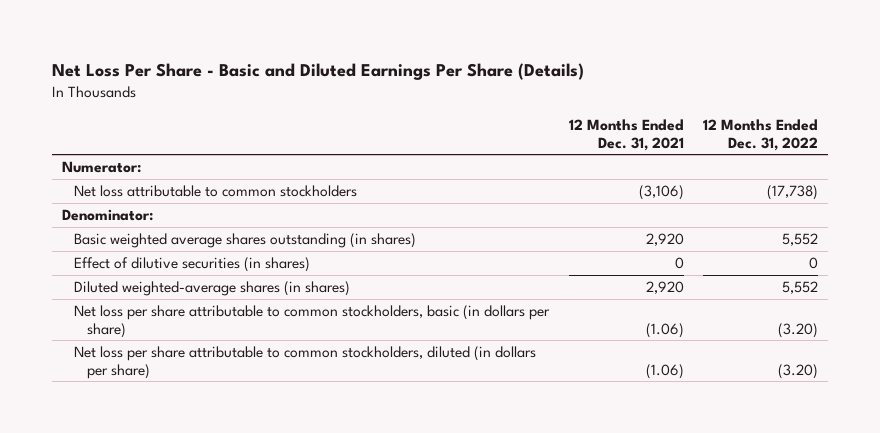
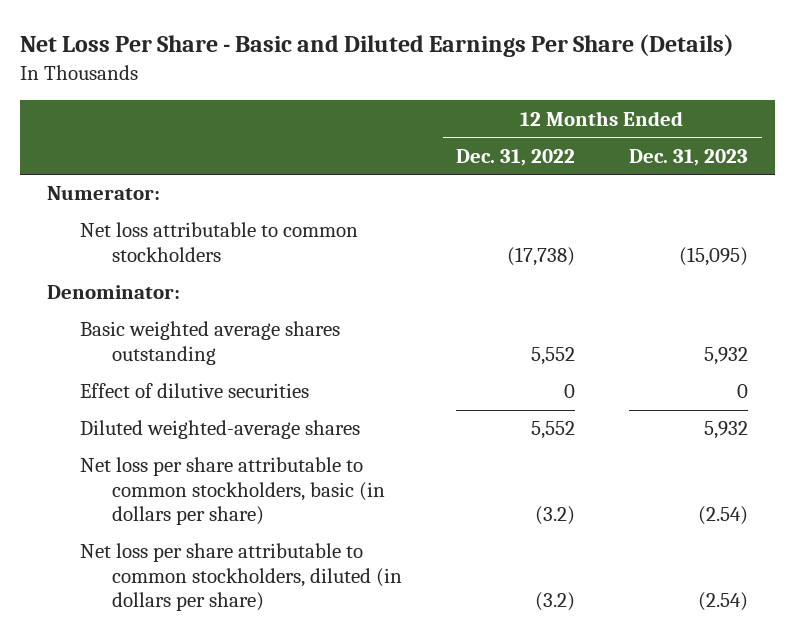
[568,118,684,151] 12 Months Ended Dec. 31, 2021 -> none
none -> [629,148,749,166] Dec. 31, 2023
[74,232,417,248] Basic weighted average shares outstanding (in shares) -> [79,321,340,365] Basic weighted average shares outstanding
[74,256,311,272] Effect of dilutive securities (in shares) -> [79,383,309,399] Effect of dilutive securities
[74,280,351,296] Diluted weighted-average shares (in shares) -> [79,420,360,440] Diluted weighted-average shares
[778,322,819,338] (3.20) -> [535,506,576,526] (3.2)
[778,363,819,379] (3.20) -> [535,592,576,612] (3.2)

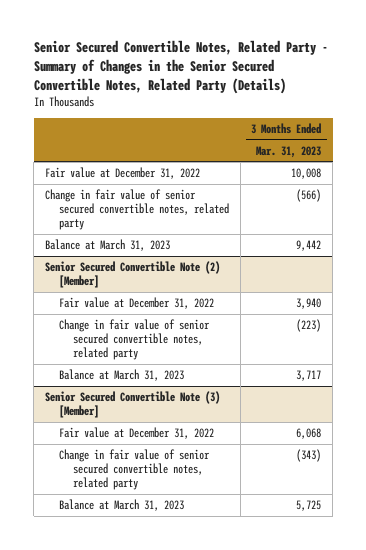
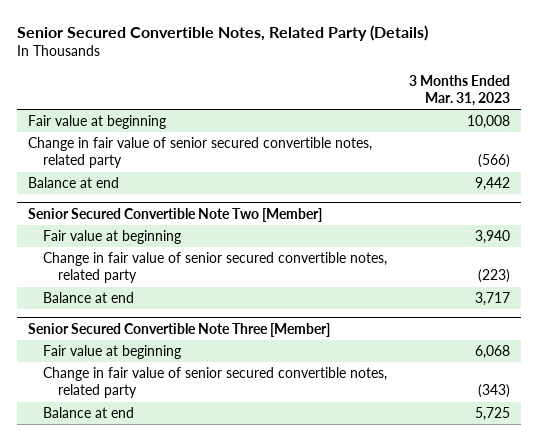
[33,40,328,94] Senior Secured Convertible Notes, Related Party - Summary of Changes in the Senior Secured Convertible Notes, Related Party (Details) -> [17,25,429,42] Senior Secured Convertible Notes, Related Party (Details)
[45,167,201,180] Fair value at December 31, 2022 -> none
none -> [28,115,167,130] Fair value at beginning
[45,239,171,252] Balance at March 31, 2023 -> [28,177,120,189] Balance at end
[45,261,221,289] Senior Secured Convertible Note (2) [Member] -> [28,207,323,222] Senior Secured Convertible Note Two [Member]
[58,297,214,310] Fair value at December 31, 2022 -> [43,230,182,245] Fair value at beginning
[58,369,184,382] Balance at March 31, 2023 -> [43,292,135,304] Balance at end
[45,391,221,419] Senior Secured Convertible Note (3) [Member] -> [28,322,331,337] Senior Secured Convertible Note Three [Member]
[58,427,214,440] Fair value at December 31, 2022 -> [43,345,182,360] Fair value at beginning
[58,499,184,512] Balance at March 31, 2023 -> [43,407,135,419] Balance at end

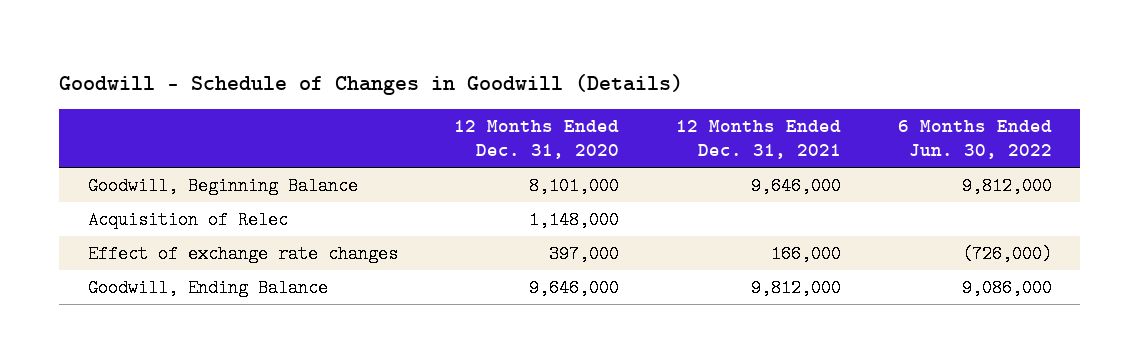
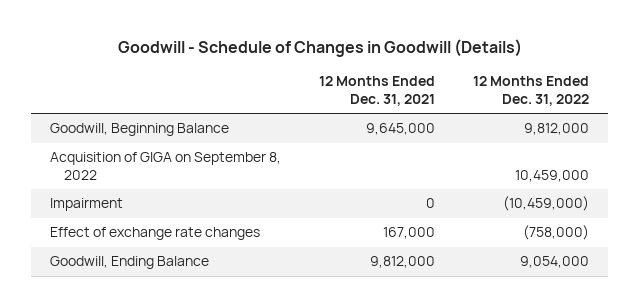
[454,120,620,159] 12 Months Ended Dec. 31, 2020 -> none
[897,120,1052,159] 6 Months Ended Jun. 30, 2022 -> none
none -> [473,76,590,107] 12 Months Ended Dec. 31, 2022
[751,177,842,196] 9,646,000 -> [366,123,436,136] 9,645,000
[87,211,288,230] Acquisition of Relec -> [49,152,281,181] Acquisition of GIGA on September 8, 2022
none -> [49,198,123,212] Impairment
[771,245,842,264] 166,000 -> [383,227,436,240] 167,000

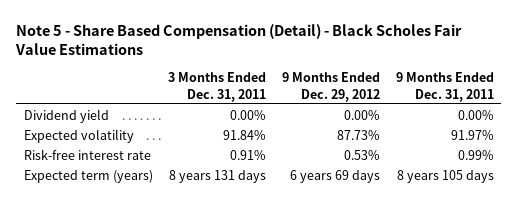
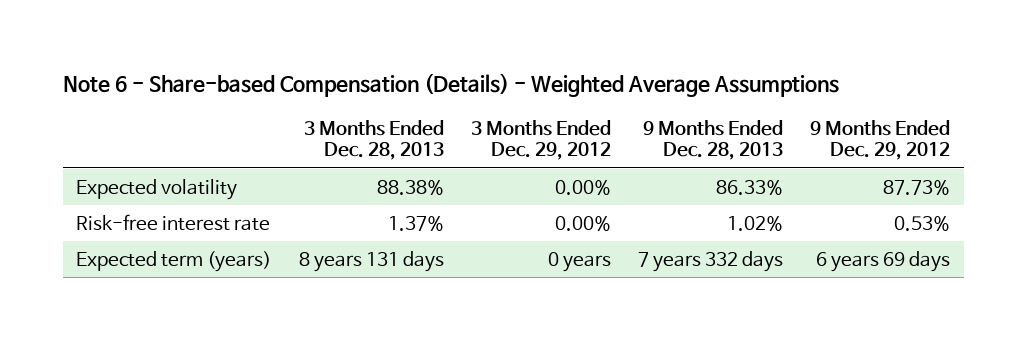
[15,23,463,56] Note 5 - Share Based Compensation (Detail) - Black Scholes Fair Value Estimations -> [62,73,839,98] Note 6 - Share-based Compensation (Details) - Weighted Average Assumptions
[168,72,267,102] 3 Months Ended Dec. 31, 2011 -> none
[395,72,494,102] 9 Months Ended Dec. 31, 2011 -> none
none -> [303,119,444,161] 3 Months Ended Dec. 28, 2013
none -> [470,119,611,161] 3 Months Ended Dec. 29, 2012
none -> [643,119,784,161] 9 Months Ended Dec. 28, 2013
[23,108,109,123] Dividend yield -> none

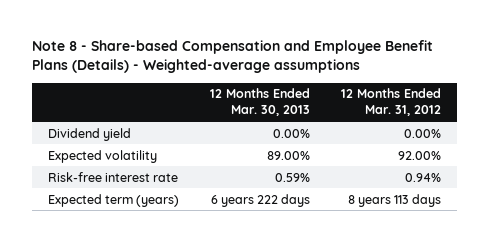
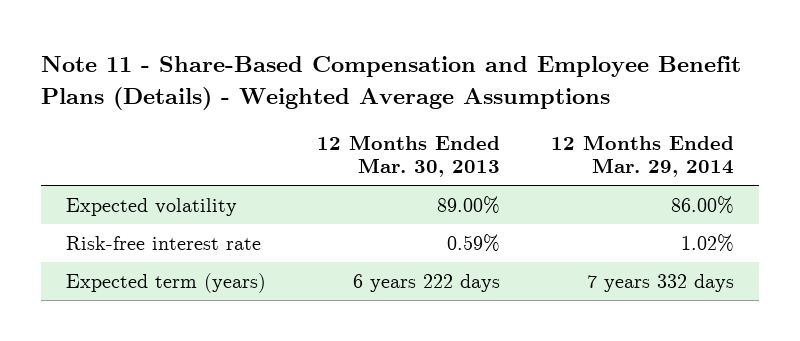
[32,40,434,74] Note 8 - Share-based Compensation and Employee Benefit Plans (Details) - Weighted-average assumptions -> [41,56,742,110] Note 11 - Share-Based Compensation and Employee Benefit Plans (Details) - Weighted Average Assumptions
[341,88,442,117] 12 Months Ended Mar. 31, 2012 -> none
none -> [550,134,734,178] 12 Months Ended Mar. 29, 2014
[47,127,131,141] Dividend yield -> none

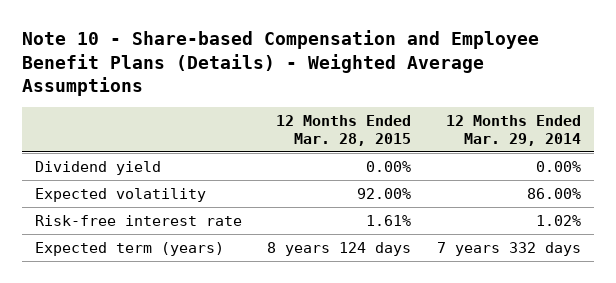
[41,56,742,110] Note 11 - Share-Based Compensation and Employee Benefit Plans (Details) - Weighted Average Assumptions -> [21,30,539,97] Note 10 - Share-based Compensation and Employee Benefit Plans (Details) - Weighted Average Assumptions
[316,134,500,178] 12 Months Ended Mar. 30, 2013 -> none
none -> [276,115,412,146] 12 Months Ended Mar. 28, 2015
none -> [34,160,161,175] Dividend yield

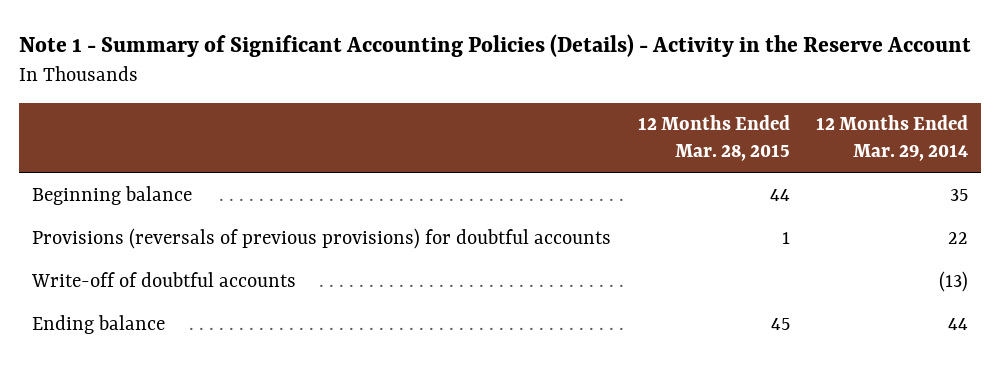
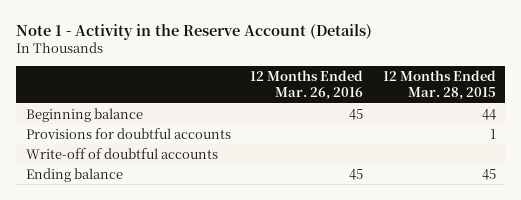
[19,34,972,58] Note 1 - Summary of Significant Accounting Policies (Details) - Activity in the Reserve Account -> [15,23,372,40] Note 1 - Activity in the Reserve Account (Details)
[816,115,969,162] 12 Months Ended Mar. 29, 2014 -> none
none -> [250,69,364,100] 12 Months Ended Mar. 26, 2016
[32,228,612,250] Provisions (reversals of previous provisions) for doubtful accounts -> [25,127,231,139] Provisions for doubtful accounts

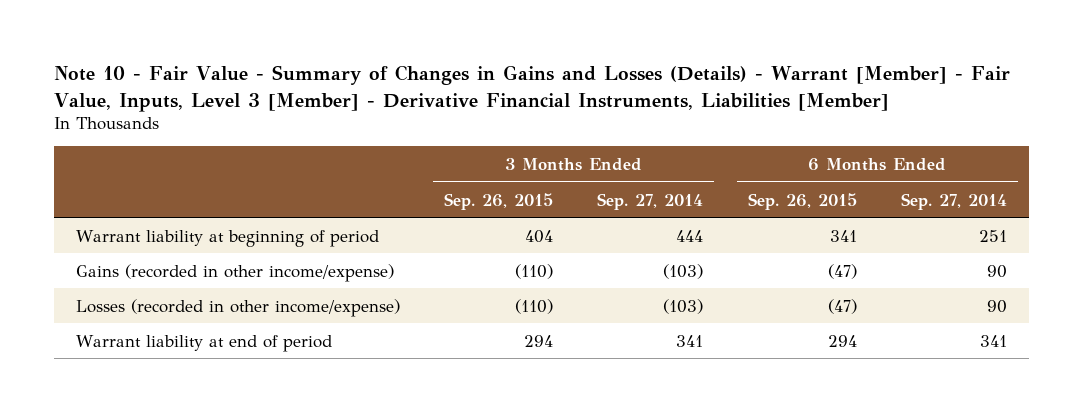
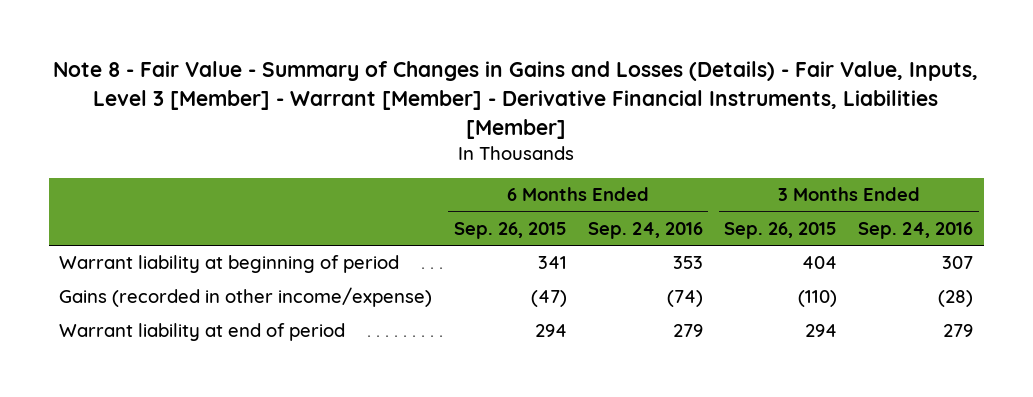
[53,65,1010,112] Note 10 - Fair Value - Summary of Changes in Gains and Losses (Details) - Warrant [Member] - Fair Value, Inputs, Level 3 [Member] - Derivative Financial Instruments, Liabilities [Member] -> [53,61,979,139] Note 8 - Fair Value - Summary of Changes in Gains and Losses (Details) - Fair Value, Inputs, Level 3 [Member] - Warrant [Member] - Derivative Financial Instruments, Liabilities [Member]
[597,192,704,210] Sep. 27, 2014 -> none
[900,192,1007,210] Sep. 27, 2014 -> none
none -> [587,221,703,239] Sep. 24, 2016
none -> [858,221,974,239] Sep. 24, 2016
[75,298,400,317] Losses (recorded in other income/expense) -> none

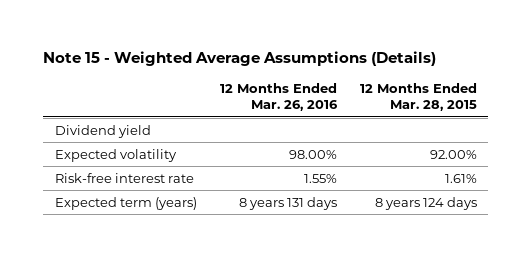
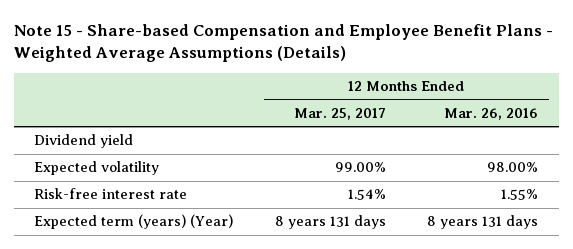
[43,51,437,67] Note 15 - Weighted Average Assumptions (Details) -> [13,23,553,63] Note 15 - Share-based Compensation and Employee Benefit Plans - Weighted Average Assumptions (Details)
[359,82,477,111] 12 Months Ended Mar. 28, 2015 -> none
none -> [293,107,386,120] Mar. 25, 2017
[54,196,197,210] Expected term (years) -> [34,214,234,230] Expected term (years) (Year)

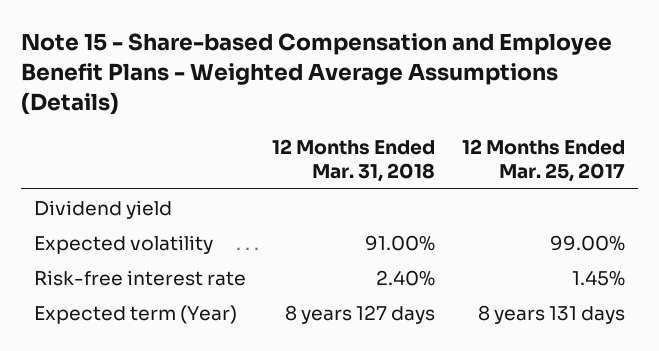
[444,107,539,120] Mar. 26, 2016 -> none
none -> [272,138,436,182] 12 Months Ended Mar. 31, 2018
[347,189,386,201] 1.54% -> [571,269,625,286] 1.45%
[34,214,234,230] Expected term (years) (Year) -> [33,304,237,324] Expected term (Year)

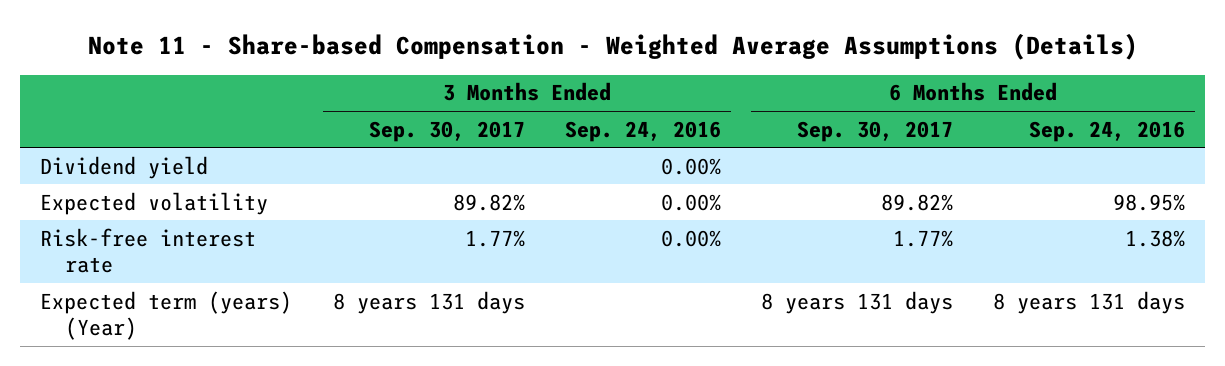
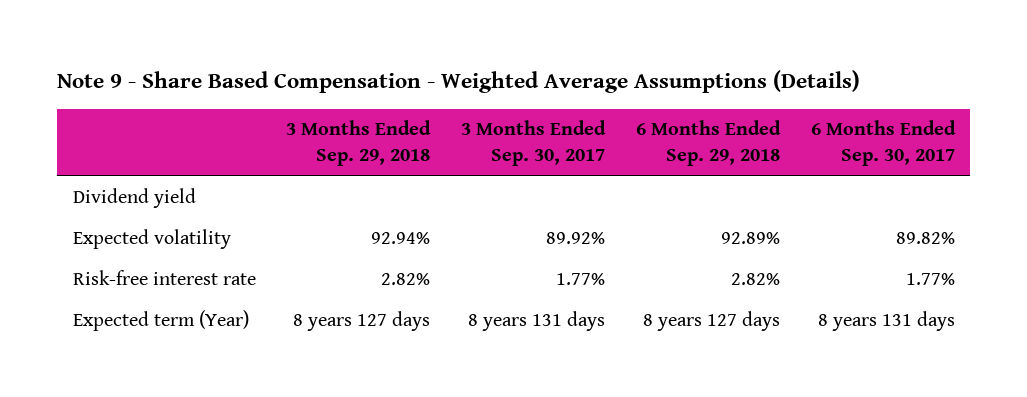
[87,32,1138,60] Note 11 - Share-based Compensation - Weighted Average Assumptions (Details) -> [57,70,861,94] Note 9 - Share Based Compensation - Weighted Average Assumptions (Details)
[564,120,721,142] Sep. 24, 2016 -> none
[1028,120,1185,142] Sep. 24, 2016 -> none
none -> [286,120,432,167] 3 Months Ended Sep. 29, 2018
none -> [635,120,781,167] 6 Months Ended Sep. 29, 2018
[452,193,525,211] 89.82% -> [546,231,606,244] 89.92%
[40,290,293,341] Expected term (years) (Year) -> [72,309,249,331] Expected term (Year)

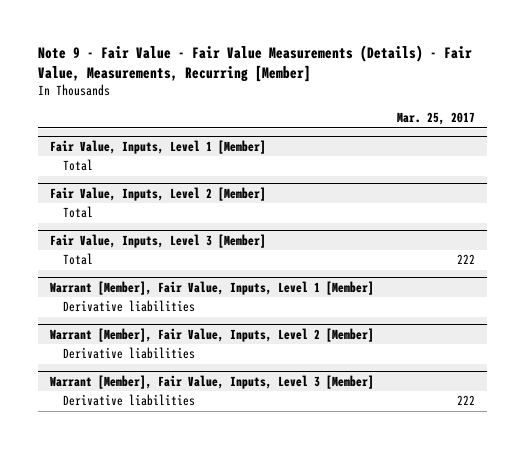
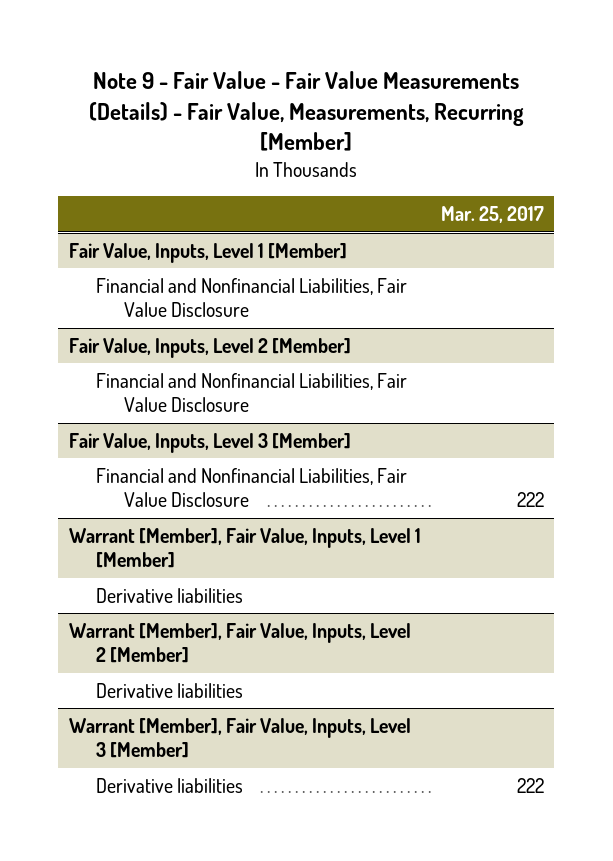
[63,159,94,172] Total -> [96,277,408,318] Financial and Nonfinancial Liabilities, Fair Value Disclosure
[63,206,94,219] Total -> [96,372,408,413] Financial and Nonfinancial Liabilities, Fair Value Disclosure
[63,253,94,266] Total -> [96,467,408,508] Financial and Nonfinancial Liabilities, Fair Value Disclosure

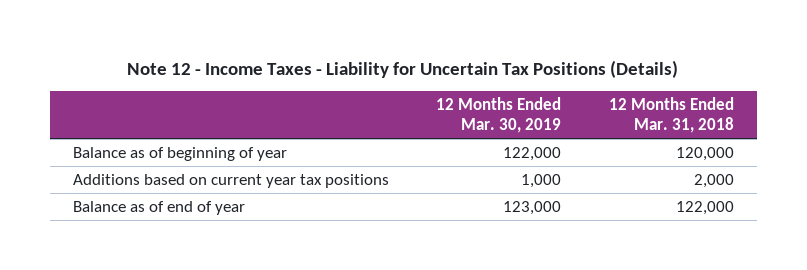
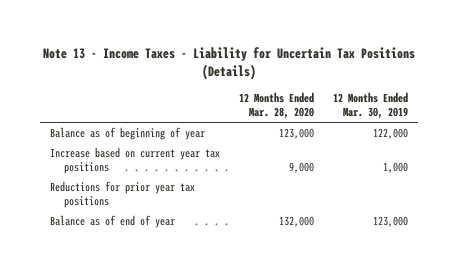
[127,59,679,78] Note 12 - Income Taxes - Liability for Uncertain Tax Positions (Details) -> [42,47,415,81] Note 13 - Income Taxes - Liability for Uncertain Tax Positions (Details)
[608,97,734,133] 12 Months Ended Mar. 31, 2018 -> none
none -> [238,91,314,120] 12 Months Ended Mar. 28, 2020
[73,173,390,188] Additions based on current year tax positions -> [49,147,220,175] Increase based on current year tax positions
none -> [49,181,195,209] Reductions for prior year tax positions

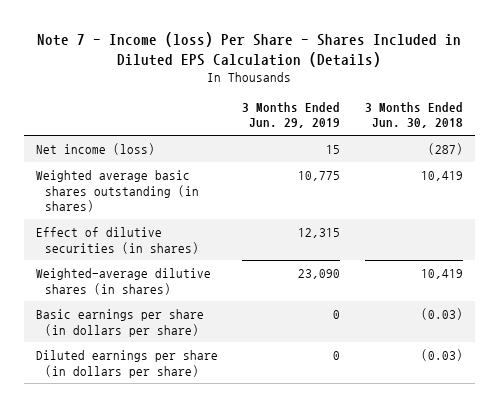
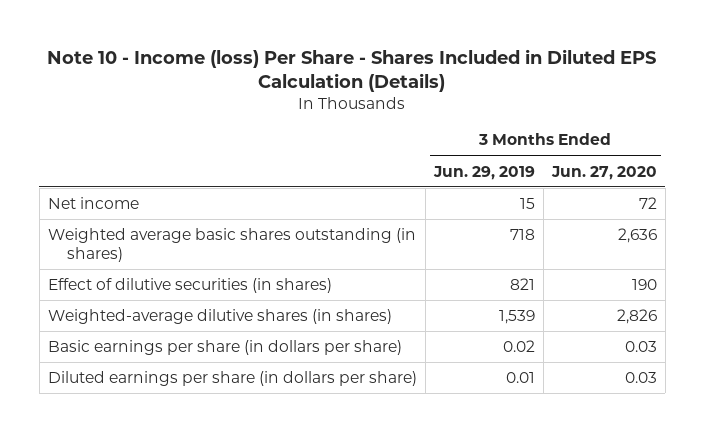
[37,31,462,67] Note 7 - Income (loss) Per Share - Shares Included in Diluted EPS Calculation (Details) -> [47,48,657,92] Note 10 - Income (loss) Per Share - Shares Included in Diluted EPS Calculation (Details)
[364,101,463,129] 3 Months Ended Jun. 30, 2018 -> none
none -> [550,165,657,180] Jun. 27, 2020
[36,143,156,156] Net income (loss) -> [47,197,139,210] Net income
[298,171,341,182] 10,775 -> [509,229,535,241] 718
[298,228,341,239] 12,315 -> [509,278,535,291] 821
[298,269,341,280] 23,090 -> [498,310,535,325] 1,539
[333,310,341,320] 0 -> [502,340,535,353] 0.02
[333,351,341,361] 0 -> [505,372,535,384] 0.01

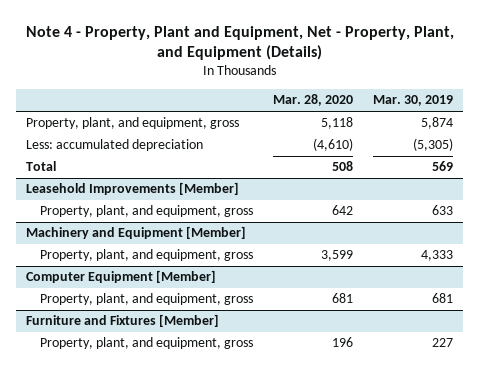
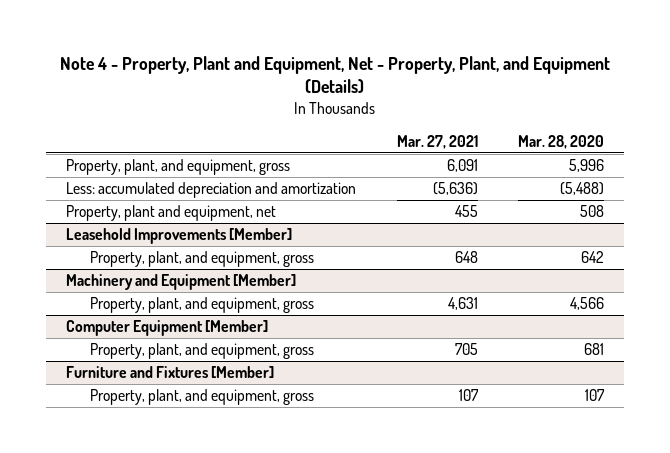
[373,95,454,107] Mar. 30, 2019 -> none
none -> [396,134,478,149] Mar. 27, 2021
[320,117,353,130] 5,118 -> [569,159,605,173] 5,996
[26,139,204,152] Less: accumulated depreciation -> [66,182,357,199] Less: accumulated depreciation and amortization
[312,138,353,152] (4,610) -> [560,182,605,196] (5,488)
[26,161,57,172] Total -> [66,205,277,222] Property, plant and equipment, net
[320,250,353,262] 3,599 -> [570,297,605,311] 4,566
[331,337,353,348] 196 -> [585,389,606,402] 107

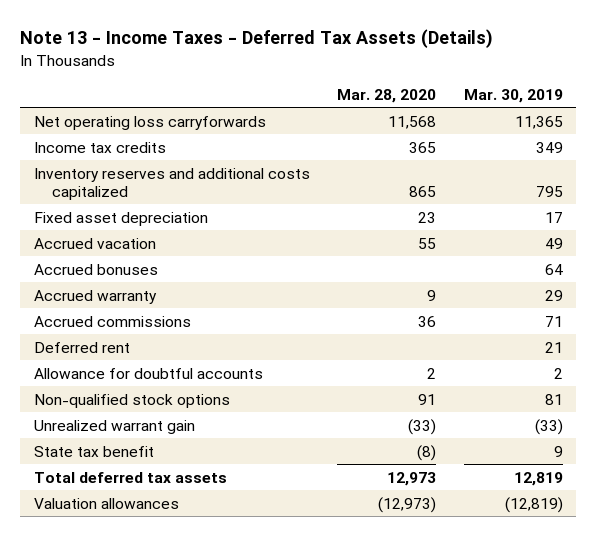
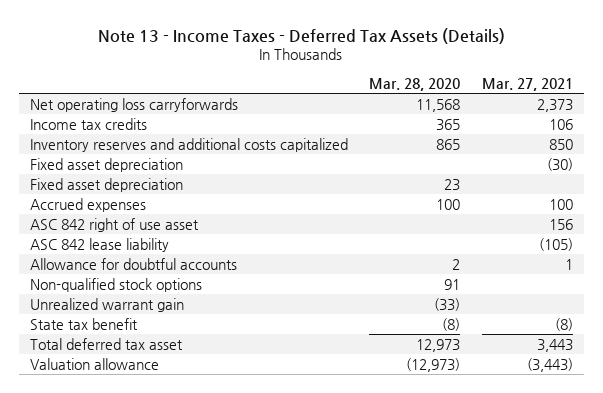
[463,88,563,103] Mar. 30, 2019 -> none
none -> [481,77,573,91] Mar. 27, 2021
none -> [29,158,183,173] Fixed asset depreciation
[33,237,156,249] Accrued vacation -> none
[33,263,158,275] Accrued bonuses -> none
[33,289,157,304] Accrued warranty -> none
[33,315,191,327] Accrued commissions -> none
[33,341,130,353] Deferred rent -> none
none -> [29,198,146,213] Accrued expenses
none -> [29,218,199,233] ASC 842 right of use asset
none -> [29,238,169,253] ASC 842 lease liability
[33,471,227,483] Total deferred tax assets -> [29,338,183,351] Total deferred tax asset
[33,497,179,509] Valuation allowances -> [29,358,159,371] Valuation allowance

